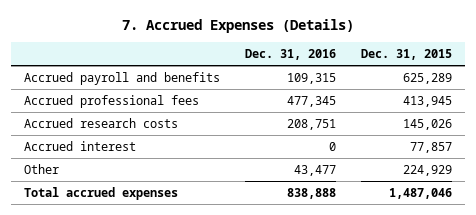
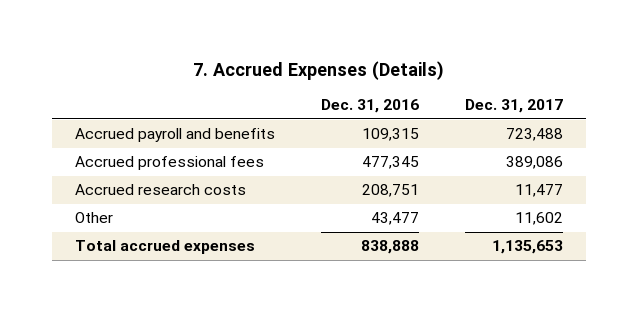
[361,49,453,61] Dec. 31, 2015 -> none
none -> [464,99,563,114] Dec. 31, 2017
[23,140,136,151] Accrued interest -> none

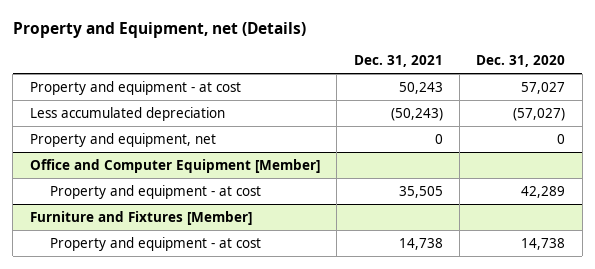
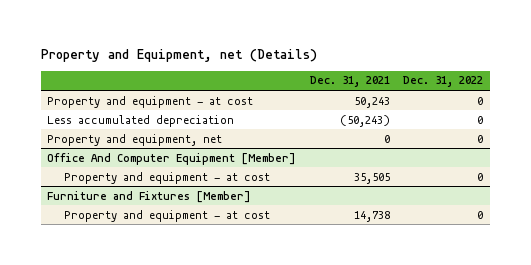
[476,54,566,67] Dec. 31, 2020 -> none
none -> [403,76,484,88] Dec. 31, 2022
[29,158,320,173] Office and Computer Equipment [Member] -> [47,152,297,165] Office And Computer Equipment [Member]

